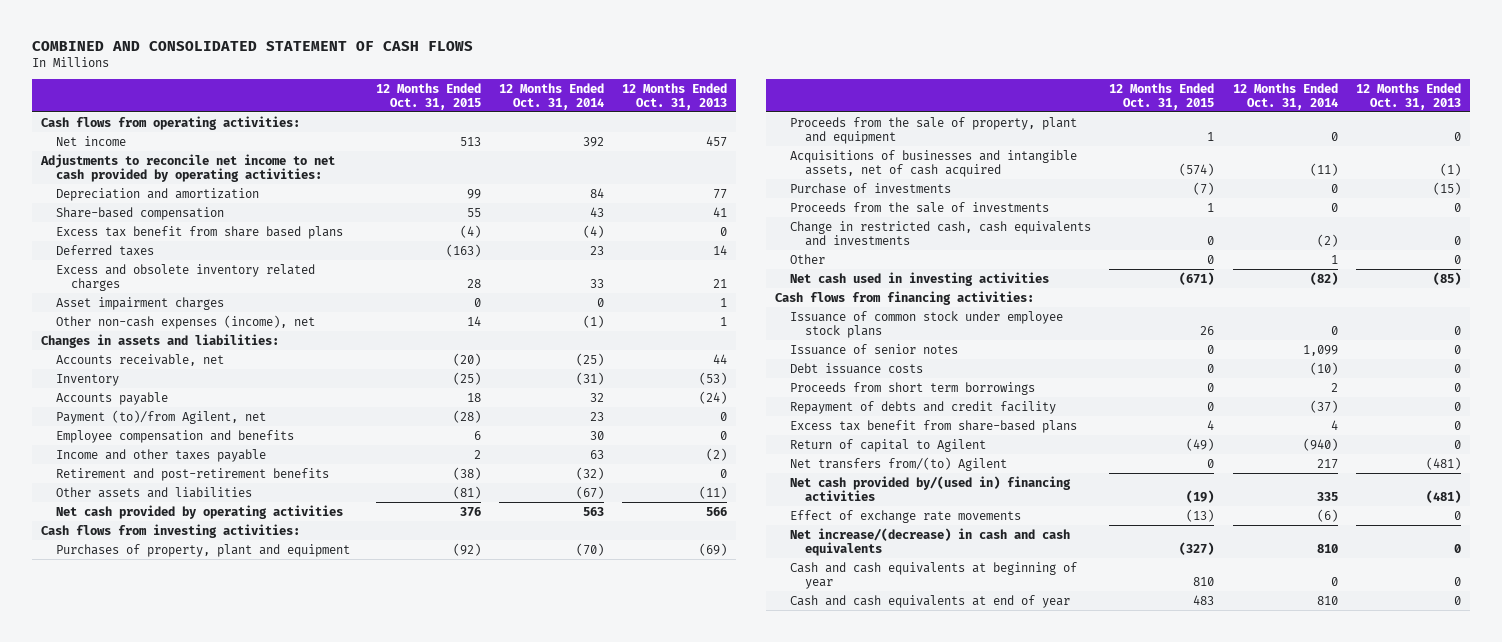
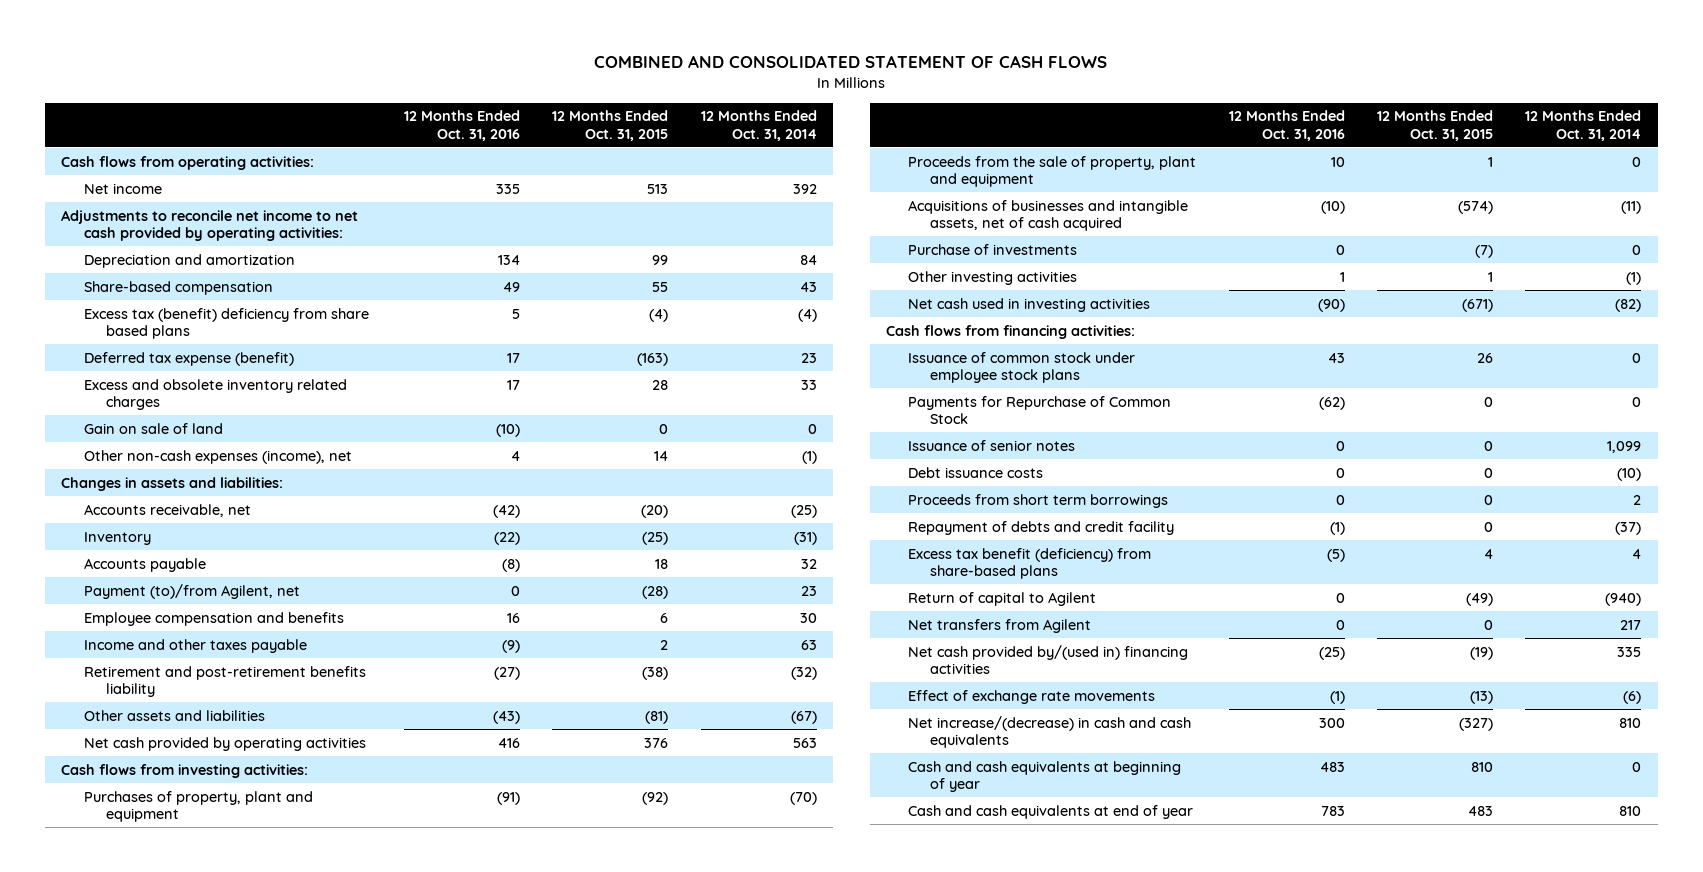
[621,82,727,110] 12 Months Ended Oct. 31, 2013 -> none
none -> [404,110,521,141] 12 Months Ended Oct. 31, 2016
[56,225,344,239] Excess tax benefit from share based plans -> [83,307,369,340] Excess tax (benefit) deficiency from share based plans
[56,244,155,256] Deferred taxes -> [83,351,294,366] Deferred tax expense (benefit)
[56,296,225,310] Asset impairment charges -> none
none -> [83,422,223,434] Gain on sale of land
[56,467,330,481] Retirement and post-retirement benefits -> [83,665,366,698] Retirement and post-retirement benefits liability
[790,201,1050,213] Proceeds from the sale of investments -> none
[790,220,1092,246] Change in restricted cash, cash equivalents and investments -> none
[790,253,826,264] Other -> [908,270,1078,285] Other investing activities
[1207,254,1215,264] 0 -> [1487,271,1493,282] 1
[1330,254,1338,264] 1 -> [1626,271,1642,285] (1)
none -> [908,395,1172,425] Payments for Repurchase of Common Stock
[790,419,1078,433] Excess tax benefit from share-based plans -> [908,547,1152,580] Excess tax benefit (deficiency) from share-based plans
[790,456,1008,471] Net transfers from/(to) Agilent -> [908,618,1092,633] Net transfers from Agilent

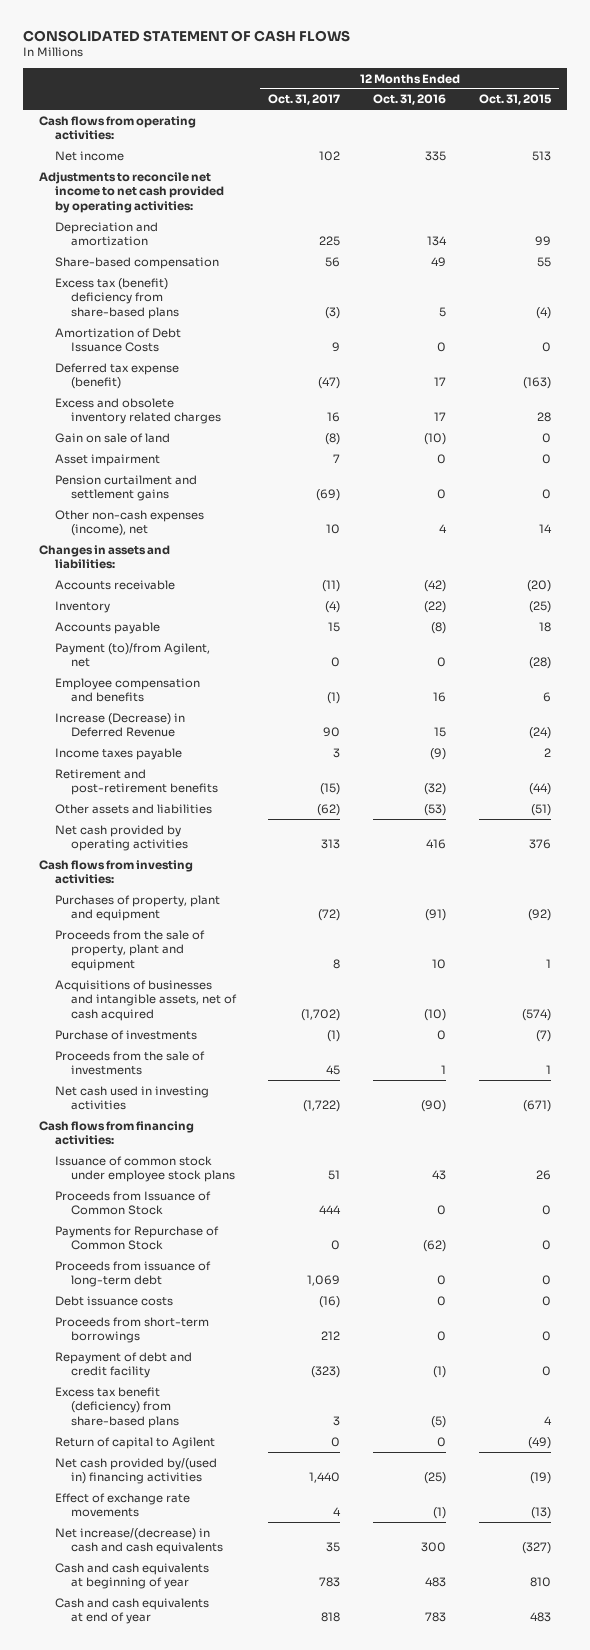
[594,55,1108,69] COMBINED AND CONSOLIDATED STATEMENT OF CASH FLOWS -> [22,29,350,42] CONSOLIDATED STATEMENT OF CASH FLOWS
[700,110,817,141] 12 Months Ended Oct. 31, 2014 -> none
none -> [268,94,341,106] Oct. 31, 2017
[83,307,369,340] Excess tax (benefit) deficiency from share based plans -> [54,277,179,319] Excess tax (benefit) deficiency from share-based plans
none -> [54,327,181,353] Amortization of Debt Issuance Costs
none -> [54,453,160,466] Asset impairment
none -> [54,474,197,502] Pension curtailment and settlement gains
[83,503,251,517] Accounts receivable, net -> [54,579,175,590] Accounts receivable
none -> [54,712,185,738] Increase (Decrease) in Deferred Revenue
[83,638,307,653] Income and other taxes payable -> [54,747,182,760] Income taxes payable
[83,665,366,698] Retirement and post-retirement benefits liability -> [54,768,218,796] Retirement and post-retirement benefits
[494,666,521,680] (27) -> [424,783,447,796] (32)
[642,666,669,680] (38) -> [528,783,551,796] (44)
[493,710,521,724] (43) -> [424,803,447,816] (53)
[645,710,669,724] (81) -> [530,803,551,816] (51)
[908,270,1078,285] Other investing activities -> none
none -> [54,1050,205,1076] Proceeds from the sale of investments
none -> [54,1190,211,1216] Proceeds from Issuance of Common Stock
[908,439,1076,451] Issuance of senior notes -> [54,1260,211,1288] Proceeds from issuance of long-term debt
[908,493,1169,508] Proceeds from short term borrowings -> [54,1316,209,1344] Proceeds from short-term borrowings
[908,520,1175,535] Repayment of debts and credit facility -> [54,1351,192,1379] Repayment of debt and credit facility
[908,618,1092,633] Net transfers from Agilent -> none

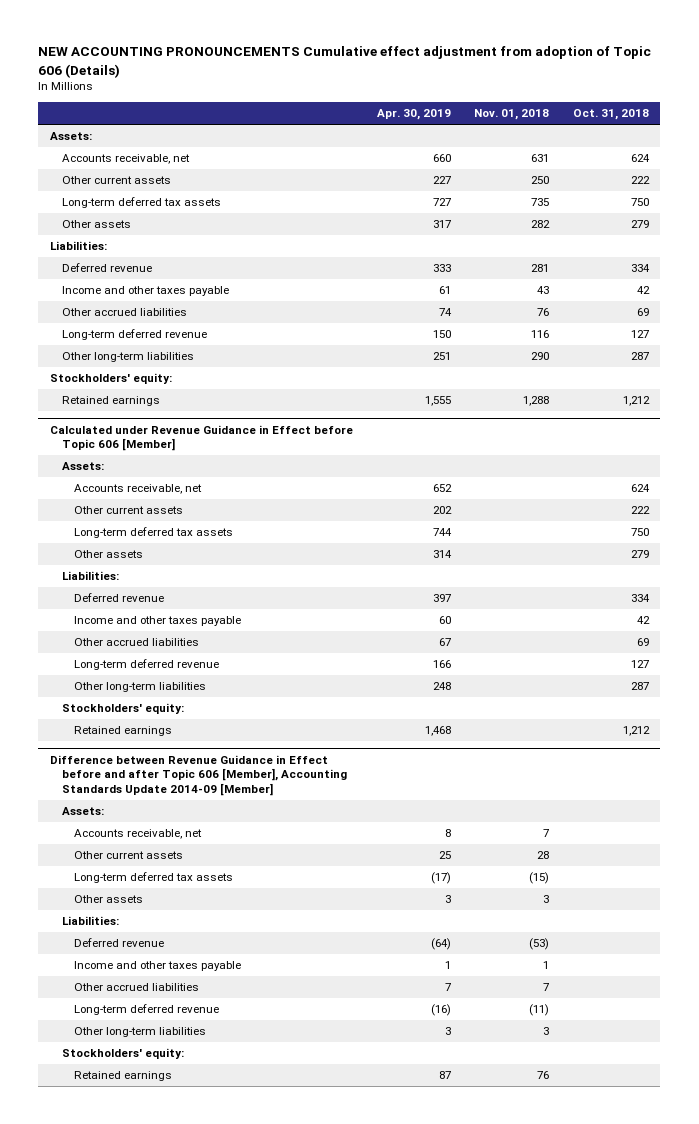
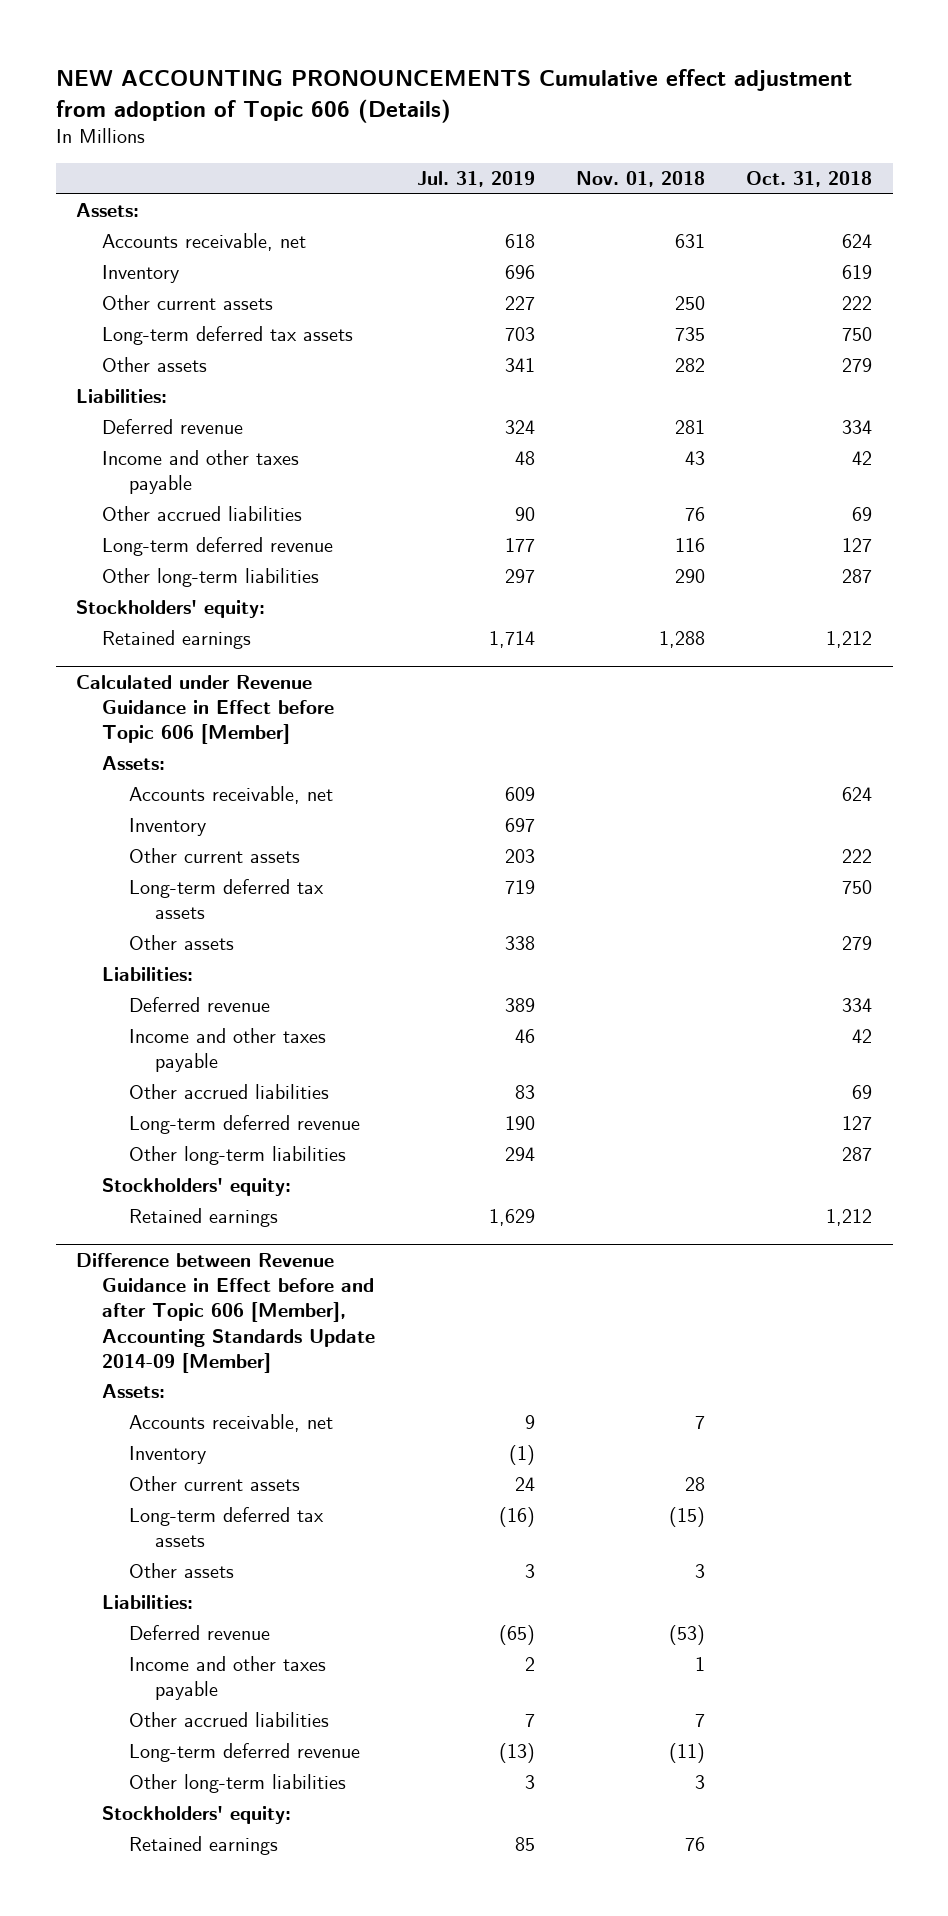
[376,109,451,121] Apr. 30, 2019 -> none
none -> [416,171,535,188] Jul. 31, 2019
none -> [102,265,180,284] Inventory
none -> [128,818,206,837] Inventory
none -> [128,1446,206,1465] Inventory

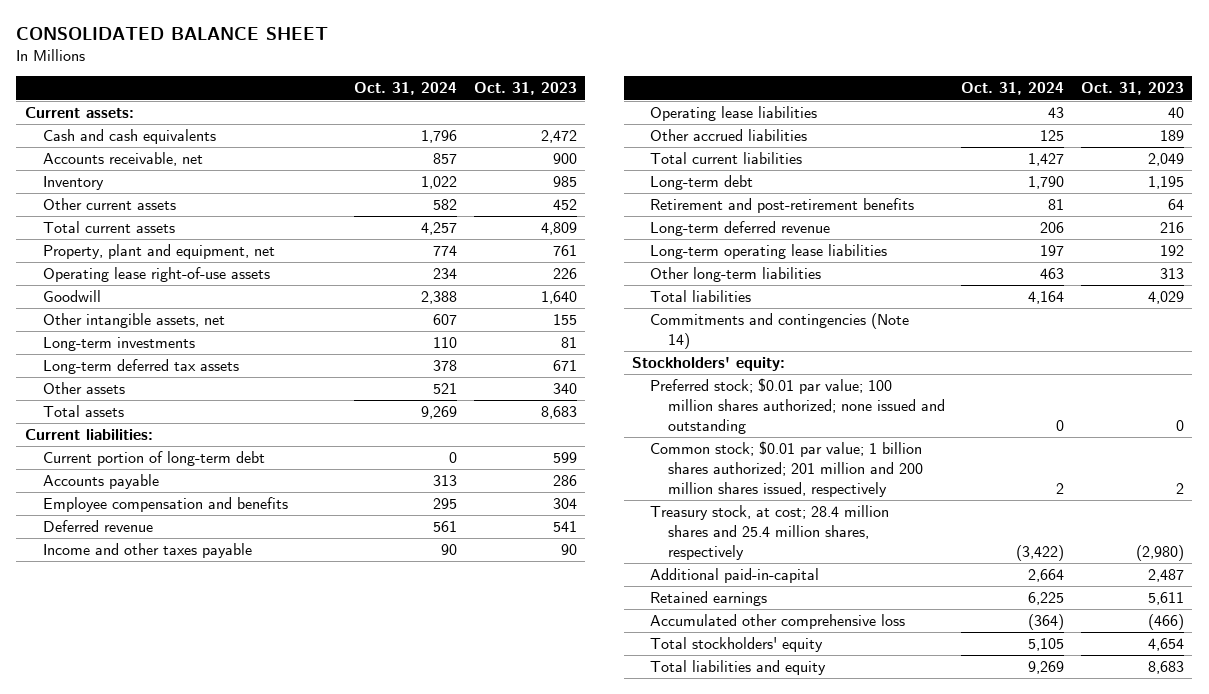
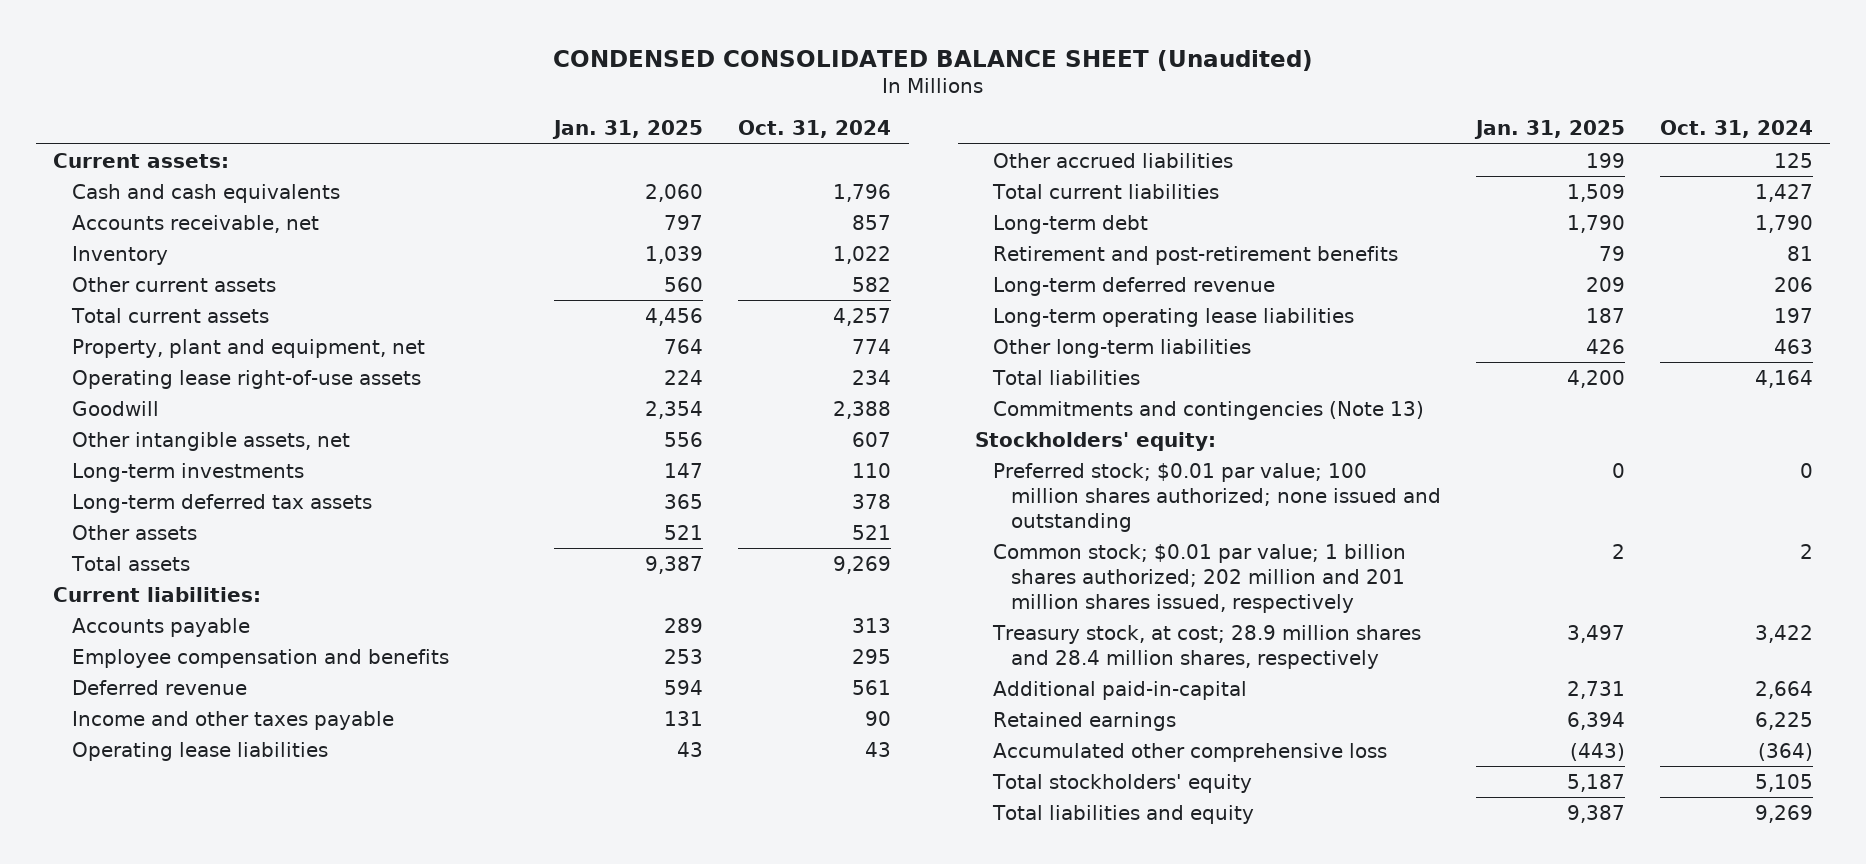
[16,27,329,41] CONSOLIDATED BALANCE SHEET -> [553,49,1314,71] CONDENSED CONSOLIDATED BALANCE SHEET (Unaudited)
[473,82,577,96] Oct. 31, 2023 -> none
none -> [552,120,704,140] Jan. 31, 2025
[42,451,265,467] Current portion of long-term debt -> none
[649,313,909,349] Commitments and contingencies (Note 14) -> [993,400,1425,420] Commitments and contingencies (Note 13)
[649,441,923,497] Common stock; $0.01 par value; 1 billion shares authorized; 201 million and 200 million shares issued, respectively -> [993,543,1407,613] Common stock; $0.01 par value; 1 billion shares authorized; 202 million and 201 million shares issued, respectively
[649,505,889,560] Treasury stock, at cost; 28.4 million shares and 25.4 million shares, respectively -> [992,624,1422,669] Treasury stock, at cost; 28.9 million shares and 28.4 million shares, respectively
[1016,544,1065,561] (3,422) -> [1754,624,1813,643] 3,422

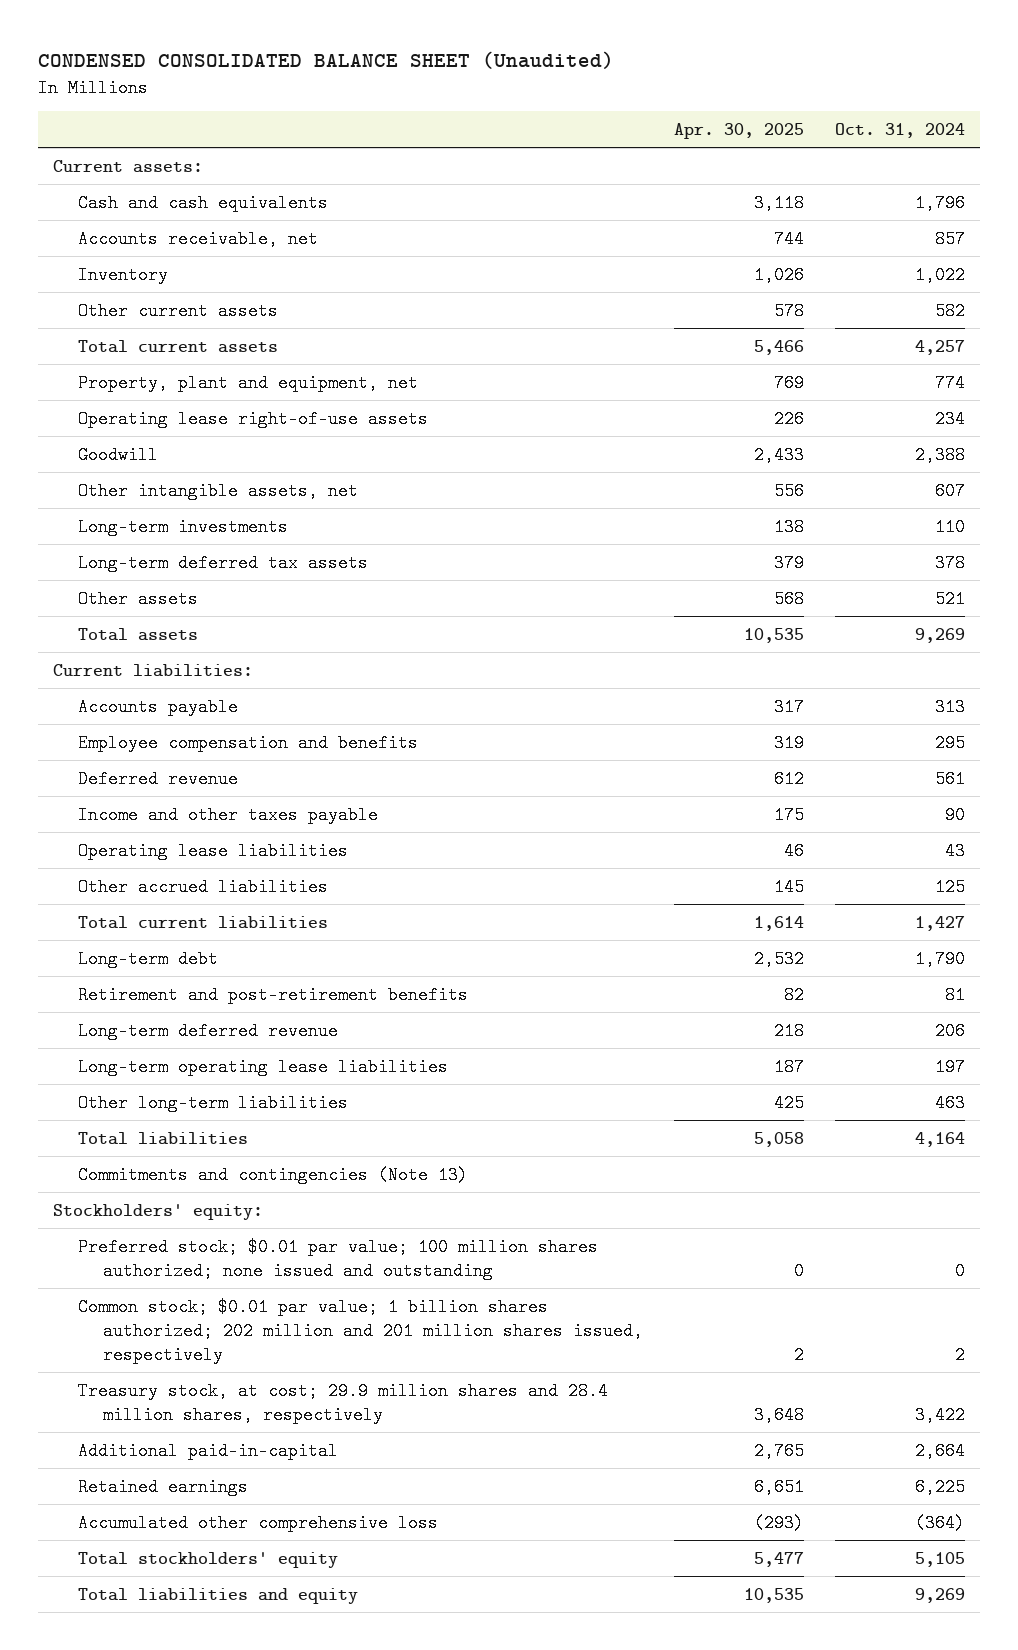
[552,120,704,140] Jan. 31, 2025 -> none
none -> [673,123,804,140] Apr. 30, 2025
[992,624,1422,669] Treasury stock, at cost; 28.9 million shares and 28.4 million shares, respectively -> [78,1381,609,1424] Treasury stock, at cost; 29.9 million shares and 28.4 million shares, respectively

